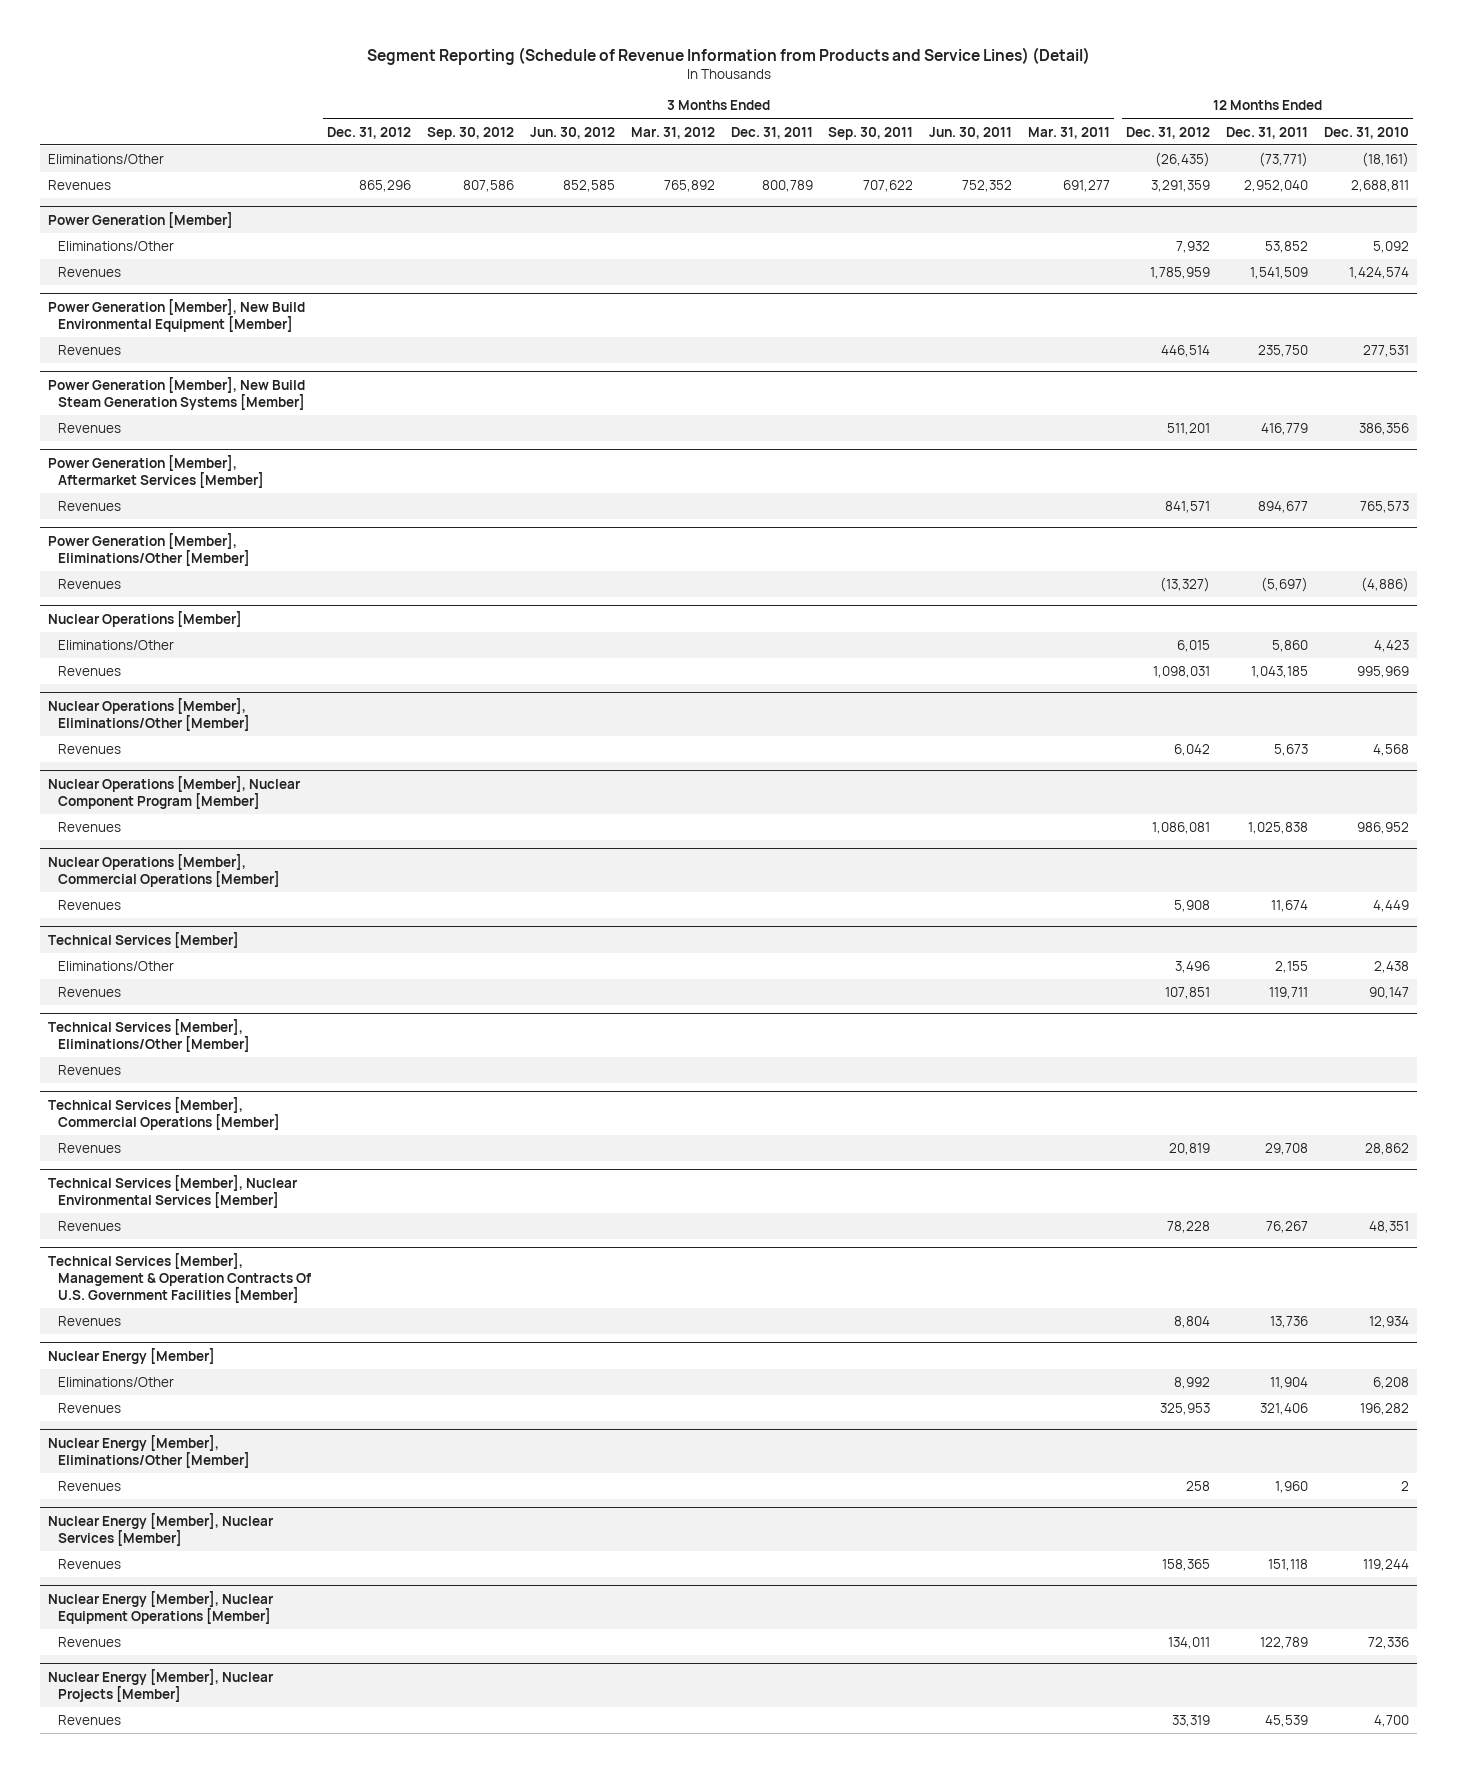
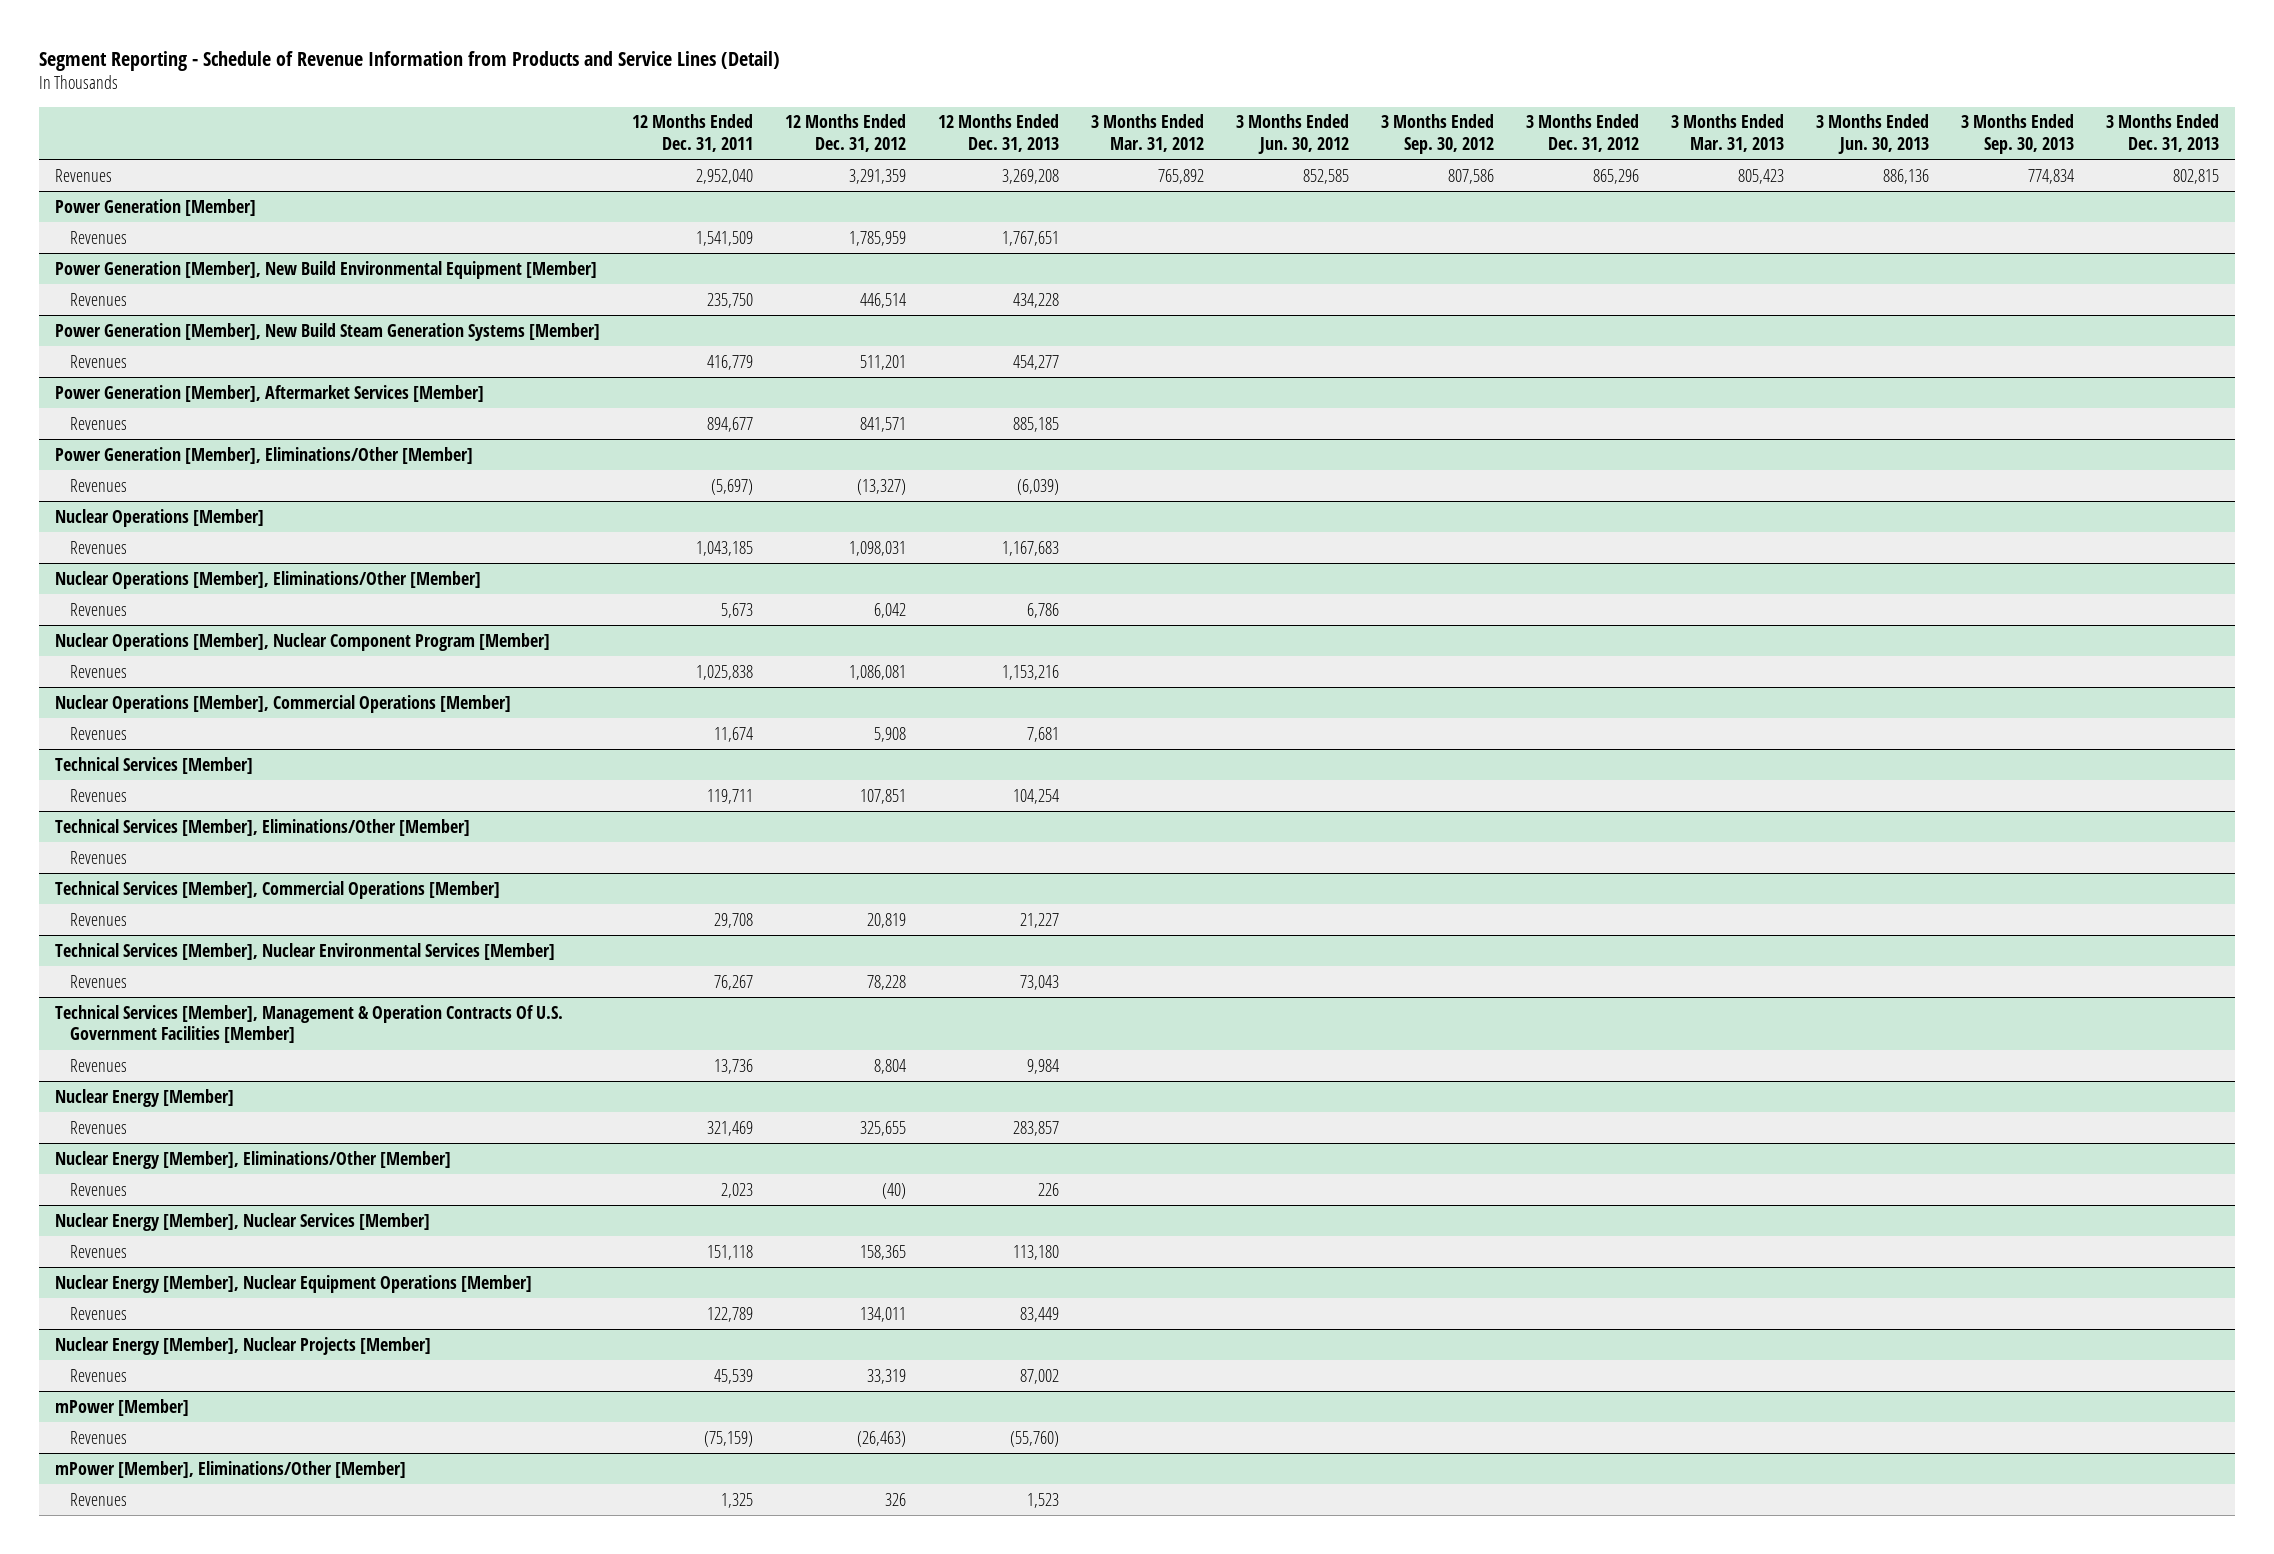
[366,46,1090,65] Segment Reporting (Schedule of Revenue Information from Products and Service Lines) (Detail) -> [38,50,780,71] Segment Reporting - Schedule of Revenue Information from Products and Service Lines (Detail)
[730,126,813,139] Dec. 31, 2011 -> none
[828,126,914,140] Sep. 30, 2011 -> none
[929,126,1013,139] Jun. 30, 2011 -> none
[1028,126,1111,139] Mar. 31, 2011 -> none
[1323,126,1409,139] Dec. 31, 2010 -> none
none -> [937,114,1059,152] 12 Months Ended Dec. 31, 2013
none -> [1671,114,1785,152] 3 Months Ended Mar. 31, 2013
none -> [1816,114,1930,154] 3 Months Ended Jun. 30, 2013
none -> [1961,114,2075,154] 3 Months Ended Sep. 30, 2013
none -> [2106,114,2220,152] 3 Months Ended Dec. 31, 2013
[48,154,165,165] Eliminations/Other -> none
[58,241,175,252] Eliminations/Other -> none
[58,640,175,651] Eliminations/Other -> none
[58,961,175,972] Eliminations/Other -> none
[58,1377,175,1388] Eliminations/Other -> none
[1160,1403,1211,1416] 325,953 -> [859,1120,906,1136] 325,655
[1260,1403,1309,1416] 321,406 -> [706,1120,753,1136] 321,469
[1186,1481,1211,1492] 258 -> [881,1182,906,1199] (40)
[1275,1481,1309,1494] 1,960 -> [720,1182,753,1198] 2,023
none -> [54,1398,189,1416] mPower [Member]
none -> [70,1430,128,1444] Revenues
none -> [54,1460,406,1478] mPower [Member], Eliminations/Other [Member]
none -> [70,1492,128,1506] Revenues

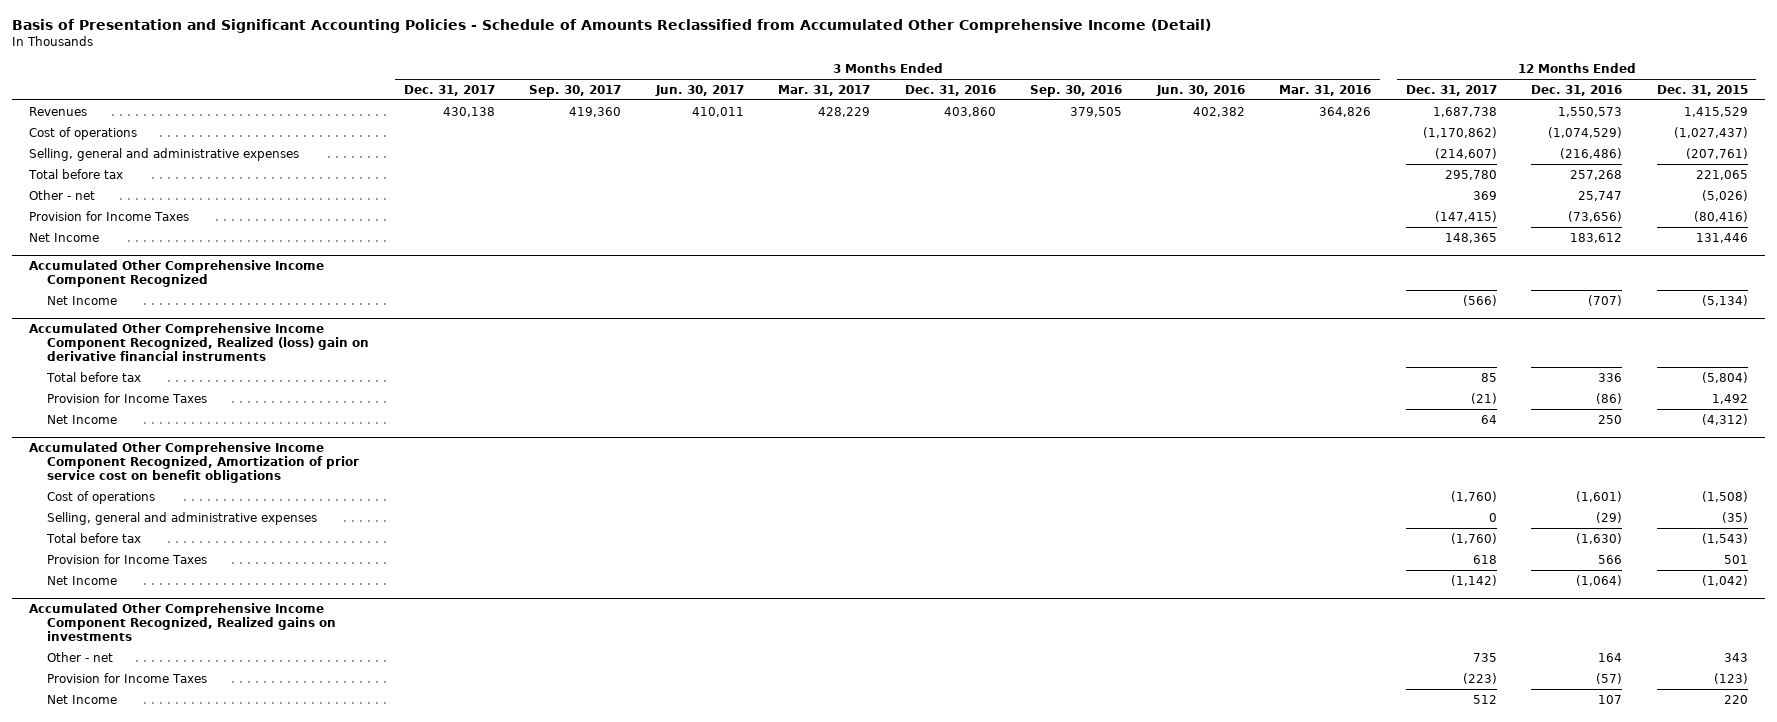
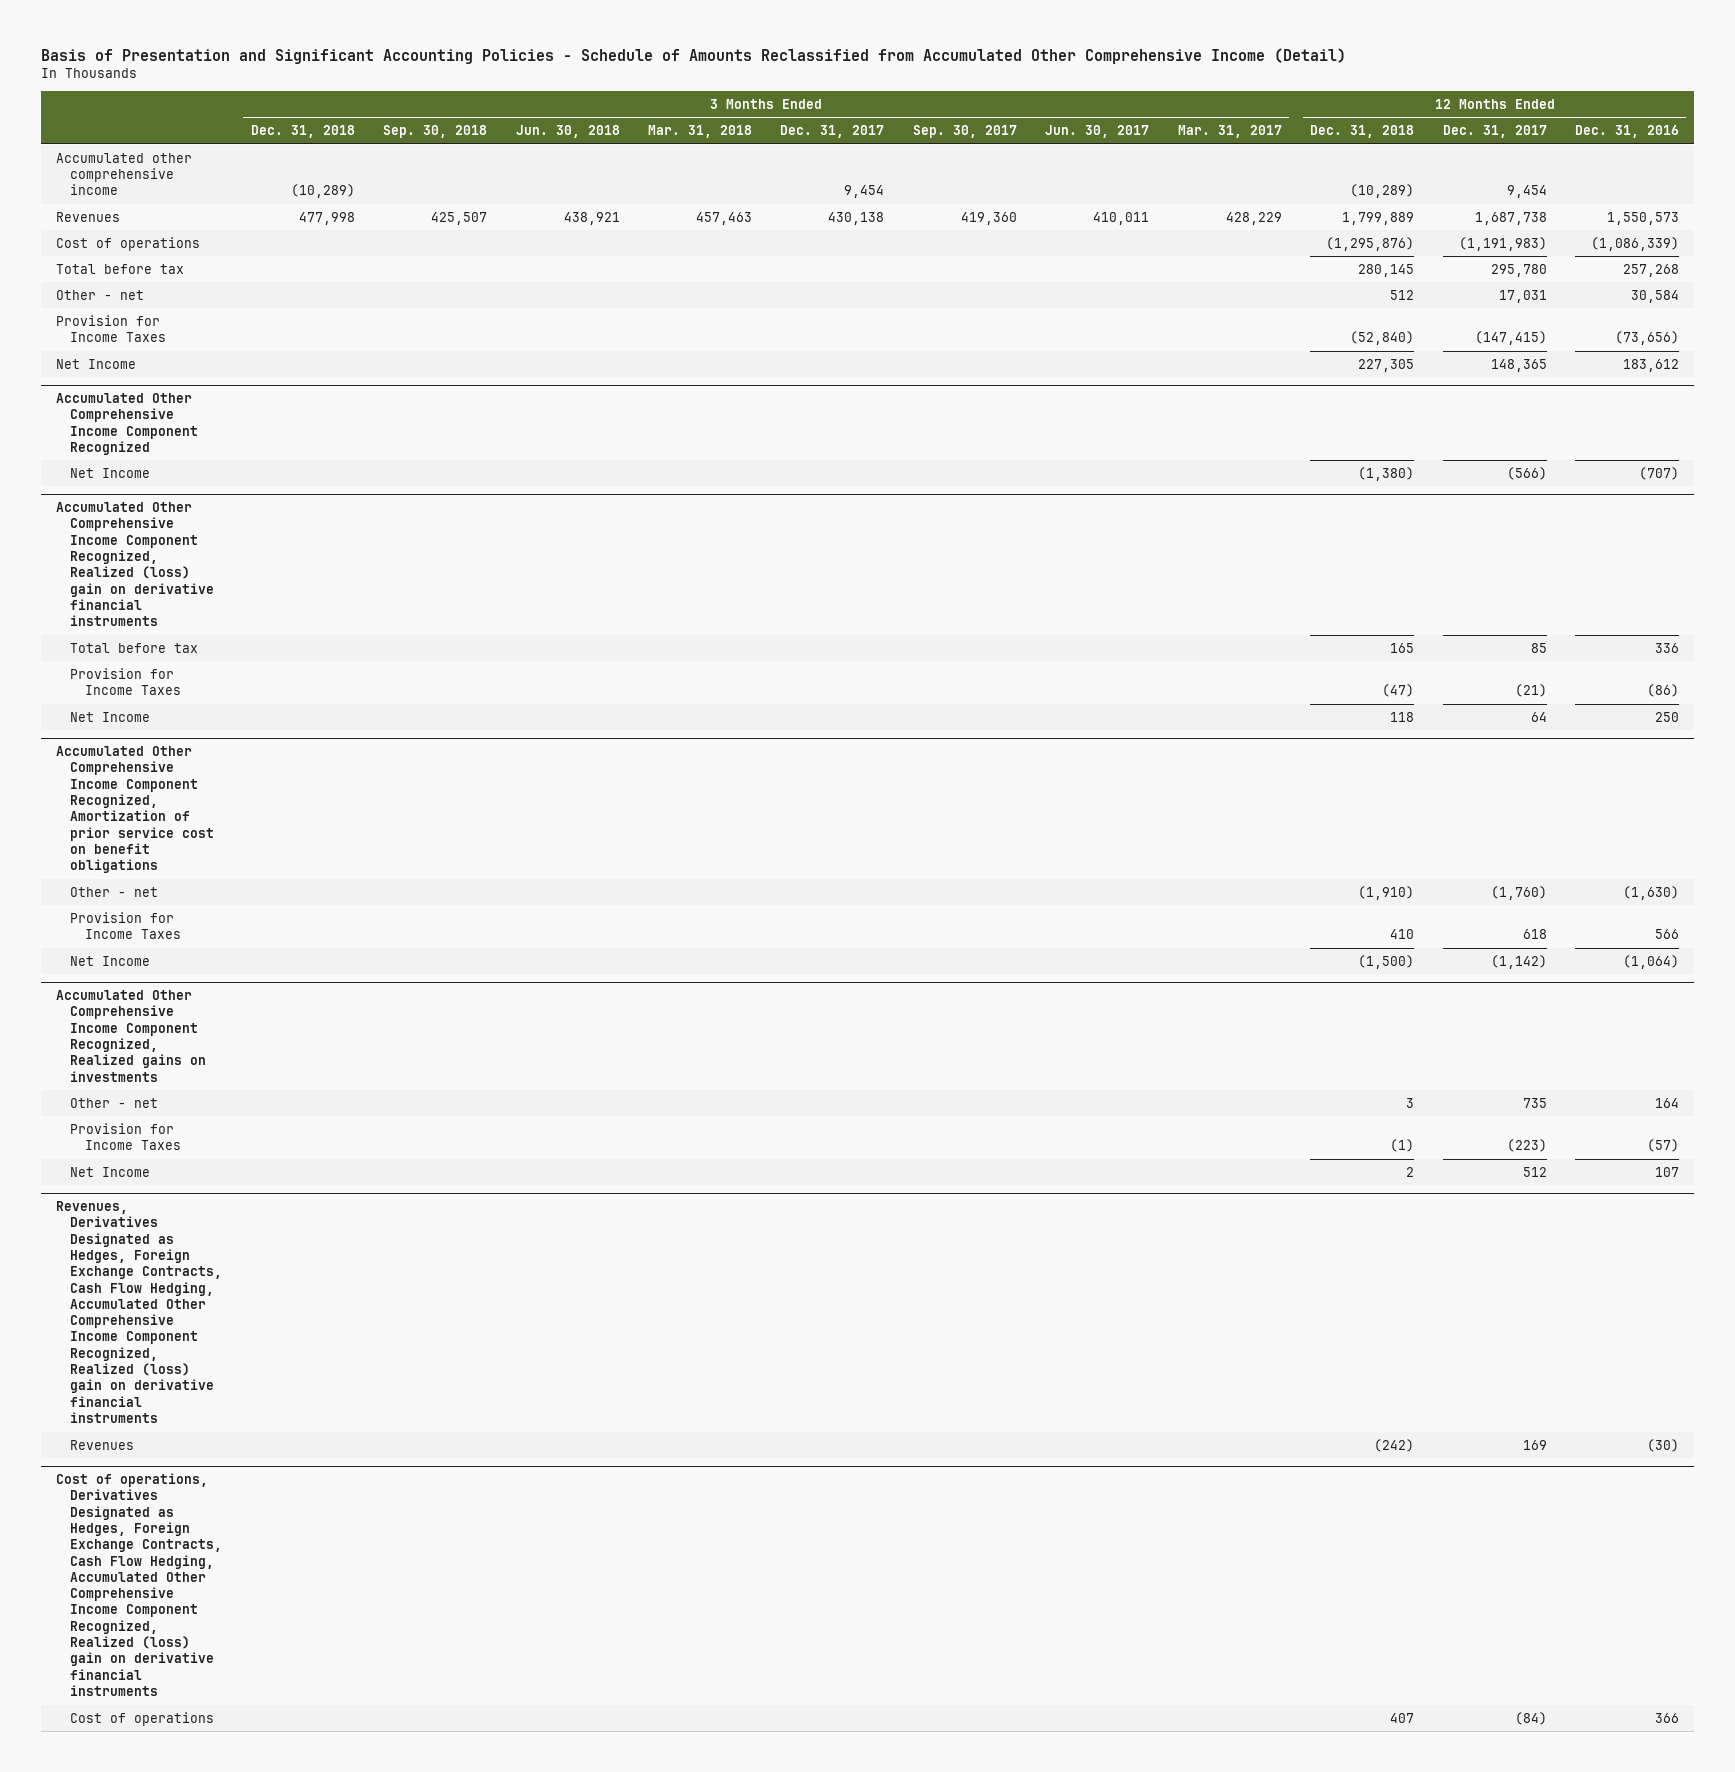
[904,84,996,96] Dec. 31, 2016 -> none
[1030,84,1123,97] Sep. 30, 2016 -> none
[1155,84,1245,96] Jun. 30, 2016 -> none
[1279,84,1372,96] Mar. 31, 2016 -> none
[1656,84,1748,96] Dec. 31, 2015 -> none
none -> [250,125,355,139] Dec. 31, 2018
none -> [383,125,488,139] Sep. 30, 2018
none -> [515,125,620,139] Jun. 30, 2018
none -> [648,125,753,139] Mar. 31, 2018
none -> [1310,125,1415,139] Dec. 31, 2018
none -> [55,152,192,196] Accumulated other comprehensive income
[28,147,299,161] Selling, general and administrative expenses -> none
[1422,126,1497,138] (1,170,862) -> [1458,236,1547,251] (1,191,983)
[1548,126,1623,138] (1,074,529) -> [1591,236,1680,251] (1,086,339)
[1472,190,1497,200] 369 -> [1498,289,1547,303] 17,031
[1578,190,1623,201] 25,747 -> [1631,289,1680,303] 30,584
[47,490,156,504] Cost of operations -> none
[47,511,318,525] Selling, general and administrative expenses -> none
[46,532,142,543] Total before tax -> [70,886,159,897] Other - net
none -> [55,1200,223,1423] Revenues, Derivatives Designated as Hedges, Foreign Exchange Contracts, Cash Flow Hedging, Accumulated Other Comprehensive Income Component Recognized, Realized (loss) gain on derivative financial instruments
none -> [70,1439,135,1450] Revenues
none -> [55,1472,223,1696] Cost of operations, Derivatives Designated as Hedges, Foreign Exchange Contracts, Cash Flow Hedging, Accumulated Other Comprehensive Income Component Recognized, Realized (loss) gain on derivative financial instruments
none -> [70,1711,215,1726] Cost of operations

